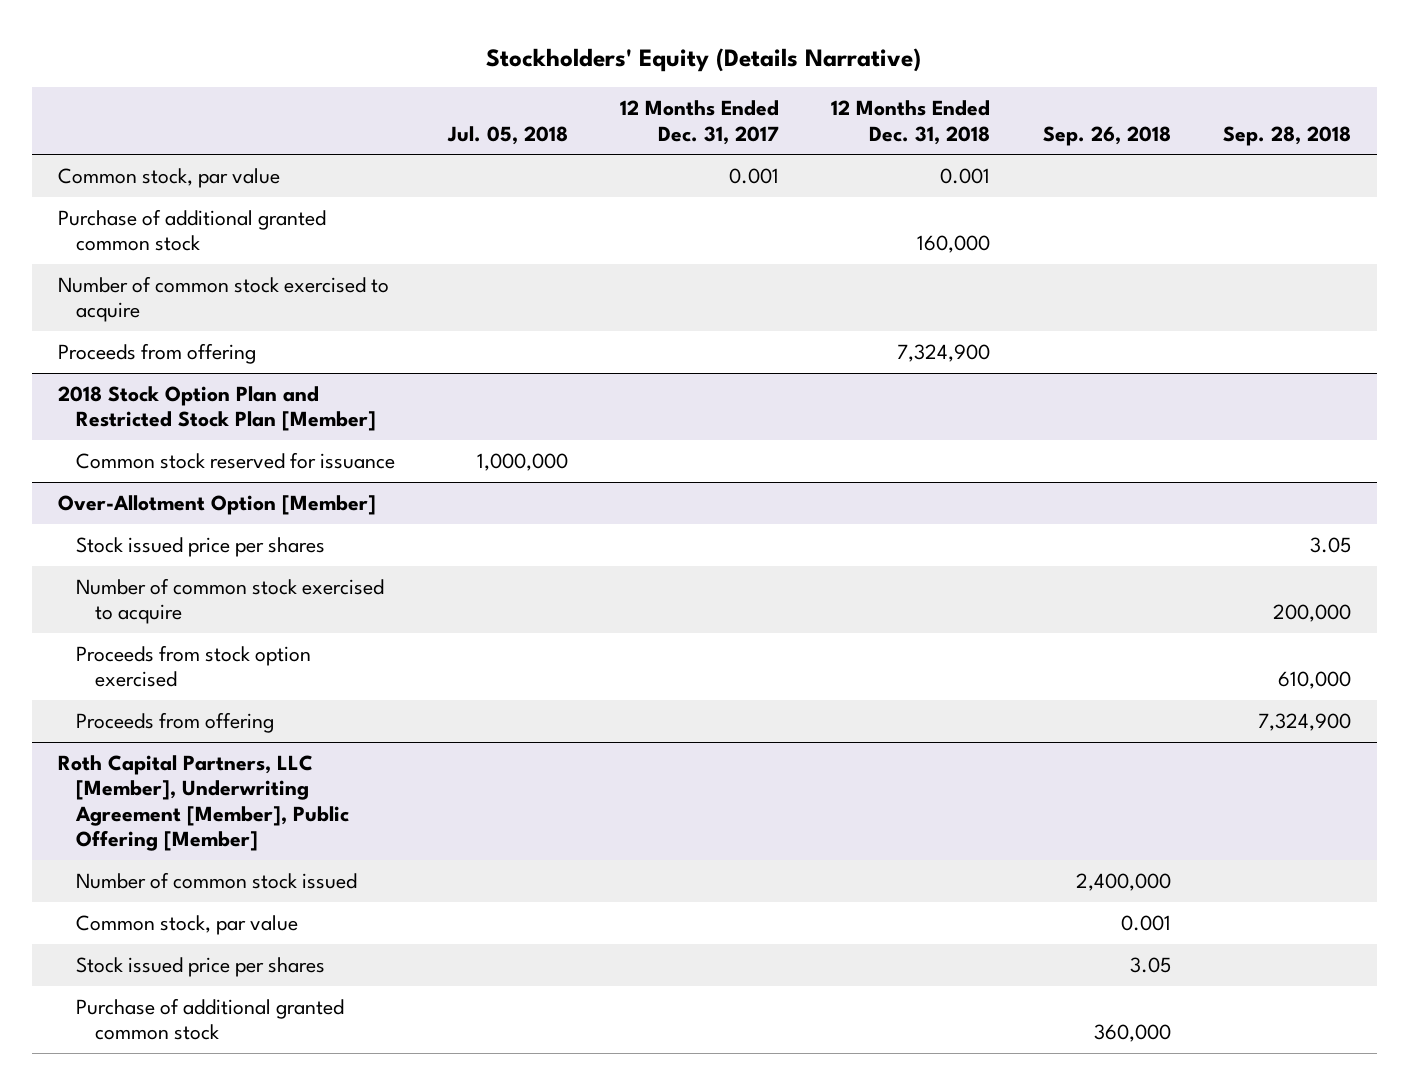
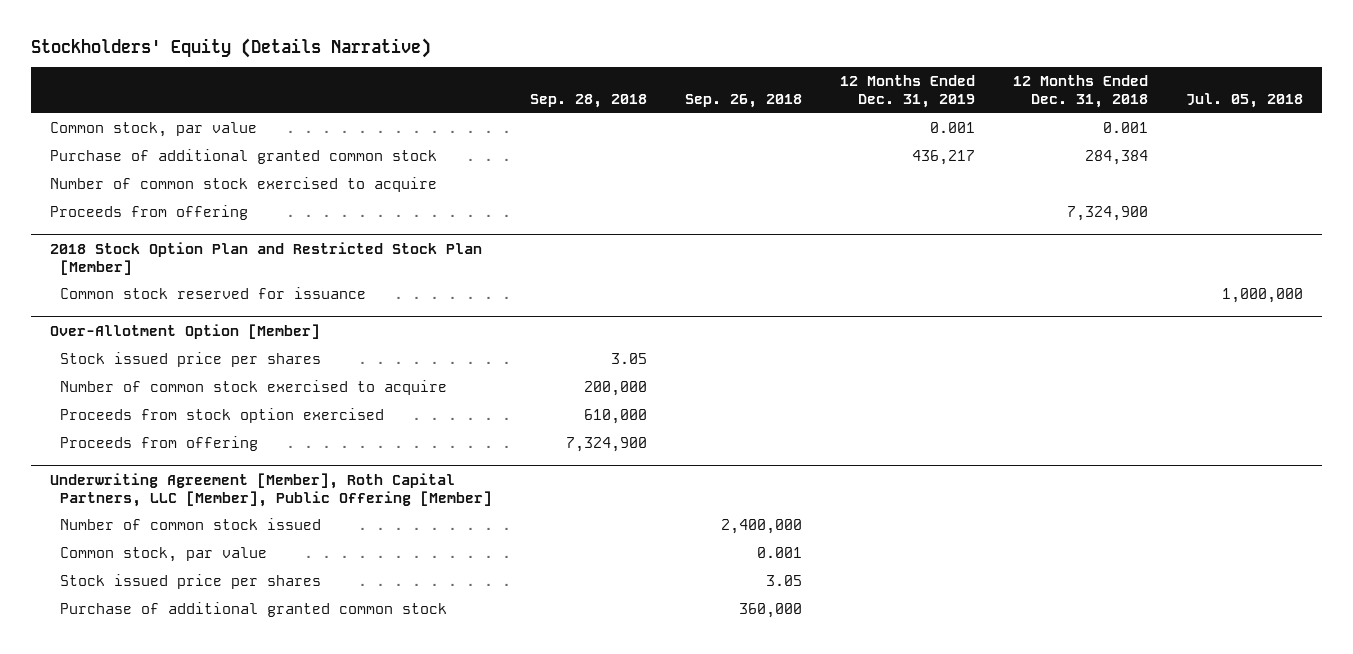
[620,100,780,145] 12 Months Ended Dec. 31, 2017 -> none
none -> [839,75,975,108] 12 Months Ended Dec. 31, 2019
[917,235,991,254] 160,000 -> [1084,149,1148,165] 284,384
[58,755,350,852] Roth Capital Partners, LLC [Member], Underwriting Agreement [Member], Public Offering [Member] -> [49,472,492,507] Underwriting Agreement [Member], Roth Capital Partners, LLC [Member], Public Offering [Member]

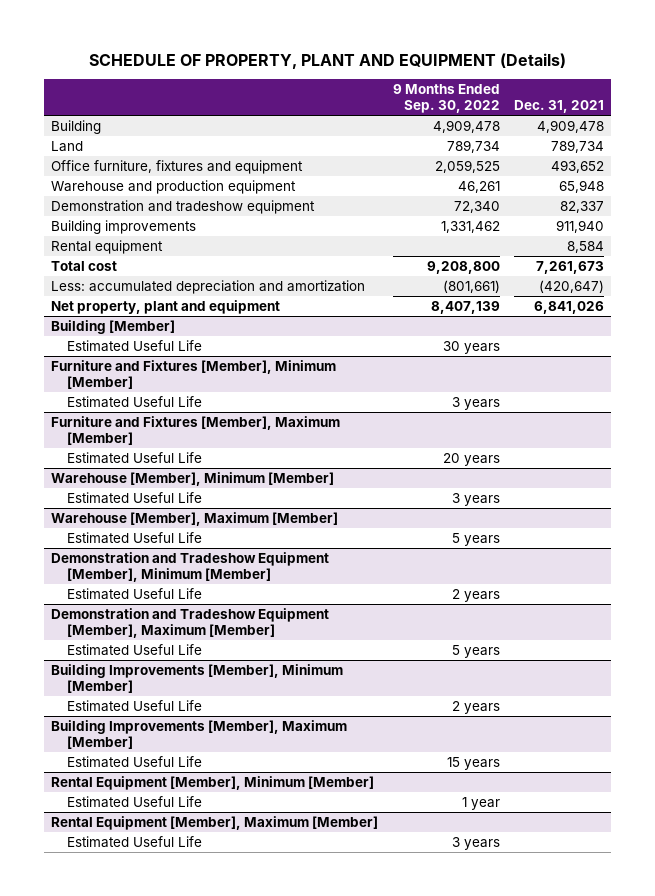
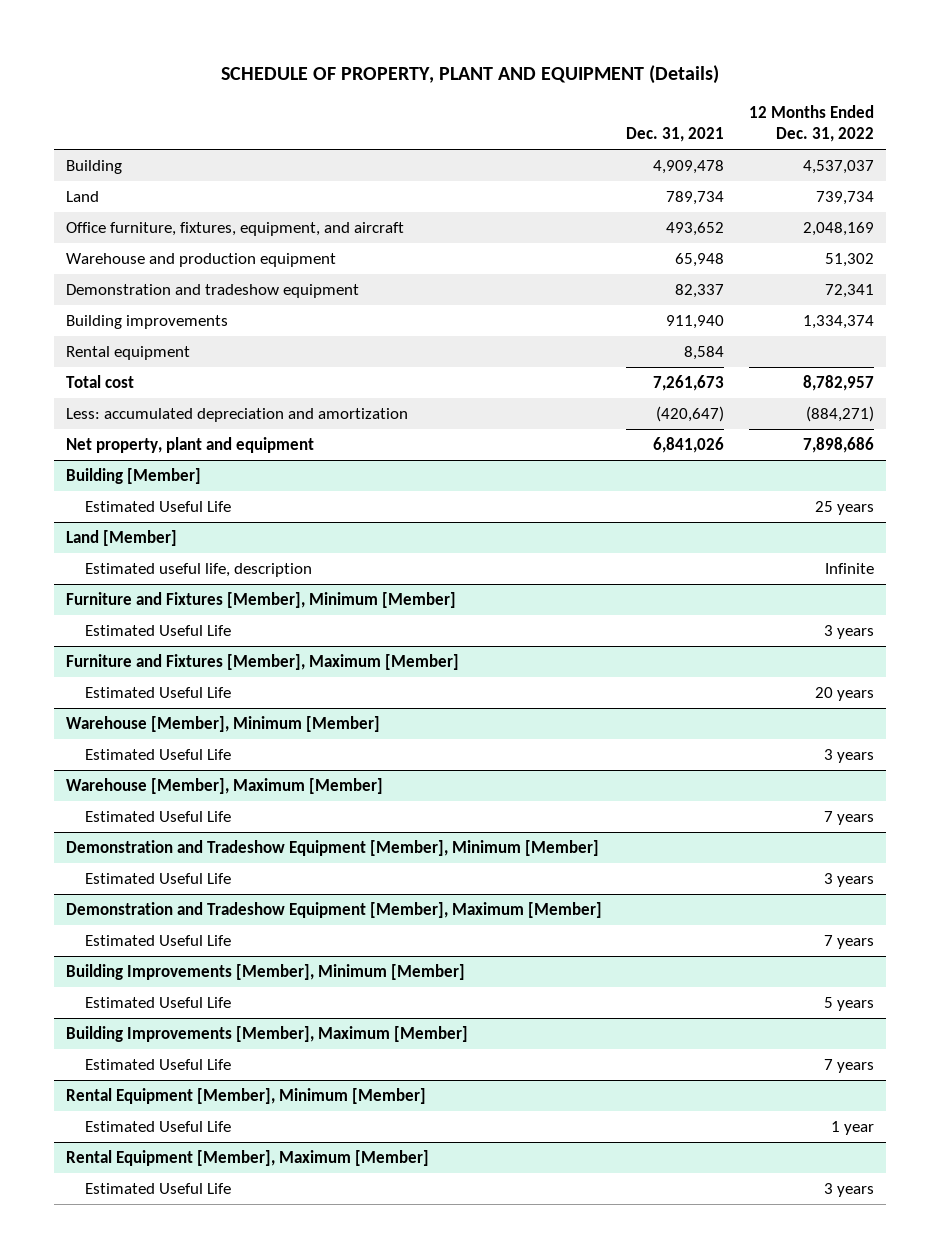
[392,84,500,114] 9 Months Ended Sep. 30, 2022 -> none
none -> [748,104,874,142] 12 Months Ended Dec. 31, 2022
[51,160,304,175] Office furniture, fixtures and equipment -> [65,222,404,237] Office furniture, fixtures, equipment, and aircraft
none -> [65,530,177,547] Land [Member]
none -> [85,563,313,578] Estimated useful life, description

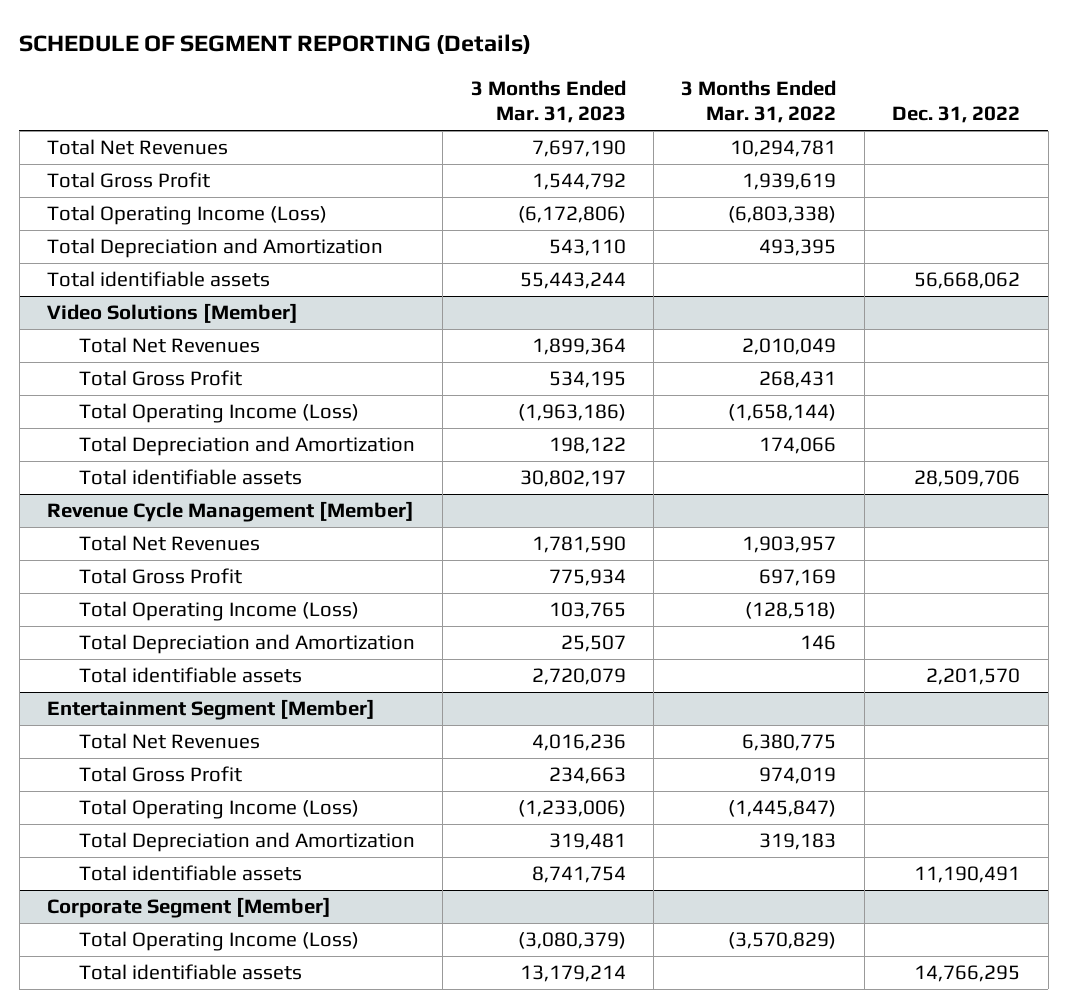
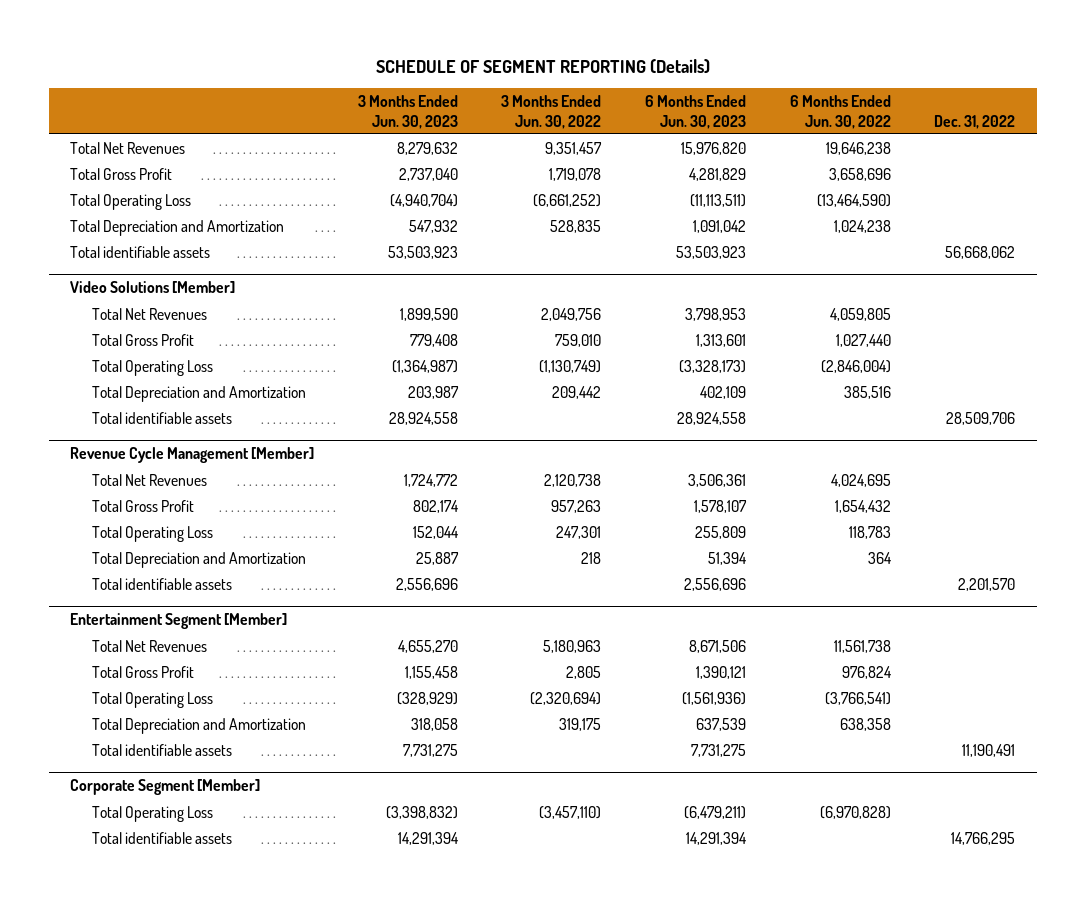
[470,79,626,124] 3 Months Ended Mar. 31, 2023 -> none
[681,79,837,124] 3 Months Ended Mar. 31, 2022 -> none
none -> [357,95,458,129] 3 Months Ended Jun. 30, 2023
none -> [501,95,602,129] 3 Months Ended Jun. 30, 2022
none -> [644,95,746,129] 6 Months Ended Jun. 30, 2023
none -> [789,95,891,129] 6 Months Ended Jun. 30, 2022
[47,205,328,226] Total Operating Income (Loss) -> [70,193,192,210] Total Operating Loss
[78,403,359,424] Total Operating Income (Loss) -> [92,359,214,376] Total Operating Loss
[78,601,359,622] Total Operating Income (Loss) -> [92,525,214,542] Total Operating Loss
[78,799,359,820] Total Operating Income (Loss) -> [92,691,214,708] Total Operating Loss
[78,931,359,952] Total Operating Income (Loss) -> [92,805,214,822] Total Operating Loss

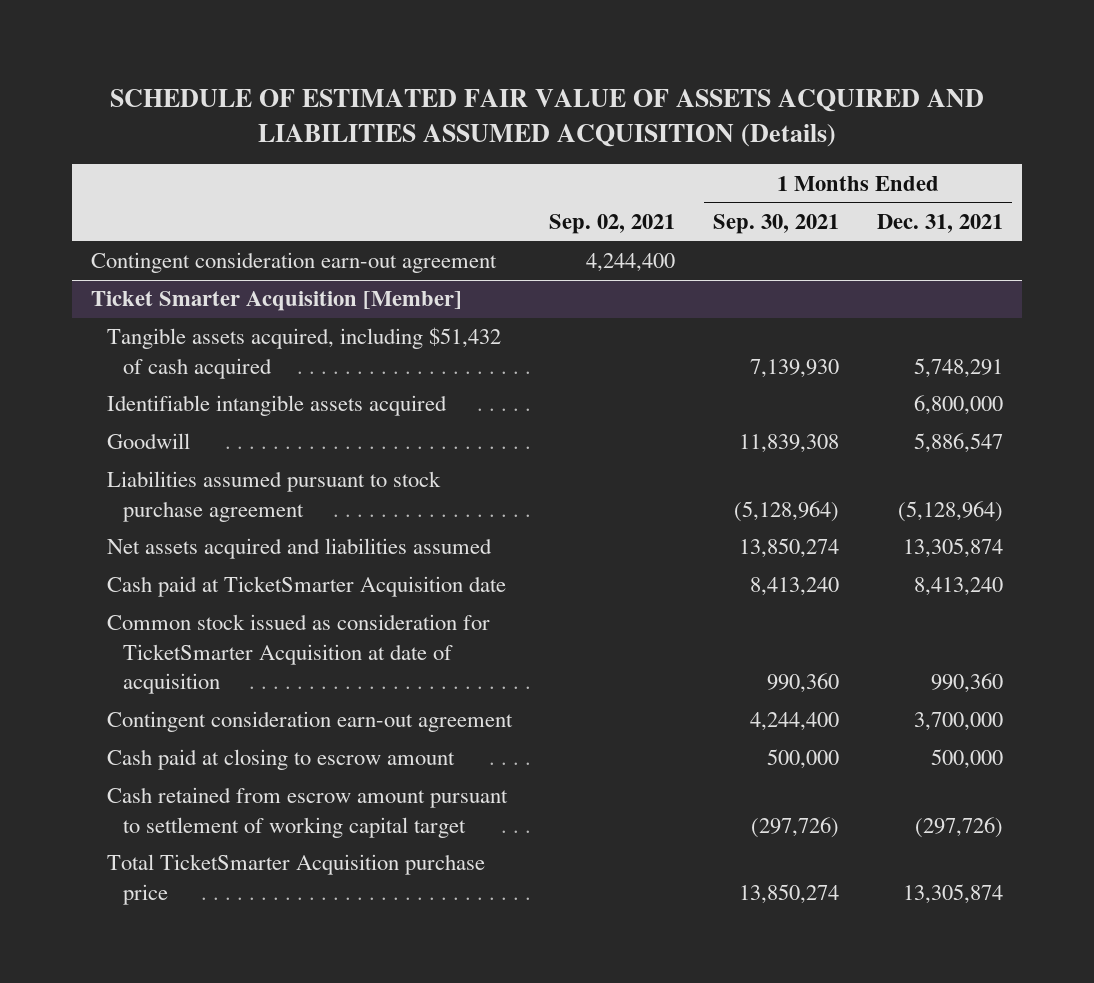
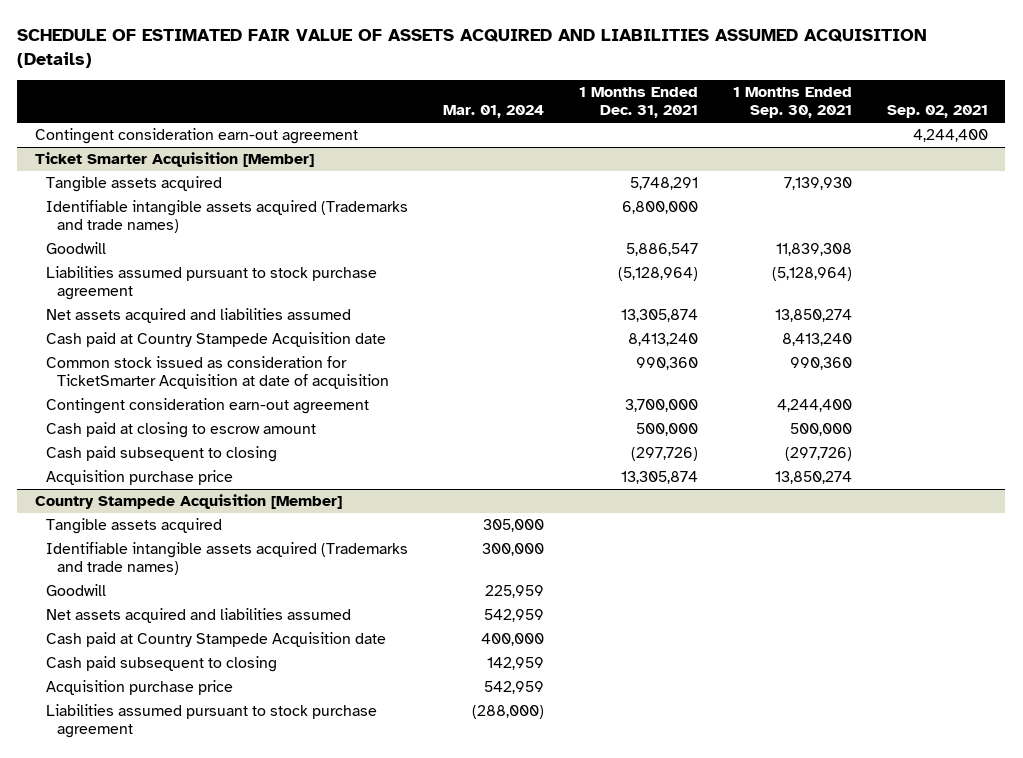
none -> [442,105,544,119] Mar. 01, 2024
[106,327,501,379] Tangible assets acquired, including $51,432 of cash acquired -> [46,176,223,193] Tangible assets acquired
[106,395,447,417] Identifiable intangible assets acquired -> [46,200,409,233] Identifiable intangible assets acquired (Trademarks and trade names)
[106,576,506,598] Cash paid at TicketSmarter Acquisition date -> [46,332,387,348] Cash paid at Country Stampede Acquisition date
[106,787,508,838] Cash retained from escrow amount pursuant to settlement of working capital target -> [46,446,278,463] Cash paid subsequent to closing
[106,854,485,905] Total TicketSmarter Acquisition purchase price -> [46,470,234,486] Acquisition purchase price
none -> [34,494,342,510] Country Stampede Acquisition [Member]
none -> [46,518,223,535] Tangible assets acquired
none -> [46,542,409,575] Identifiable intangible assets acquired (Trademarks and trade names)
none -> [46,584,107,597] Goodwill
none -> [46,608,352,624] Net assets acquired and liabilities assumed
none -> [46,632,387,648] Cash paid at Country Stampede Acquisition date
none -> [46,656,278,673] Cash paid subsequent to closing
none -> [46,680,234,696] Acquisition purchase price
none -> [46,704,378,738] Liabilities assumed pursuant to stock purchase agreement

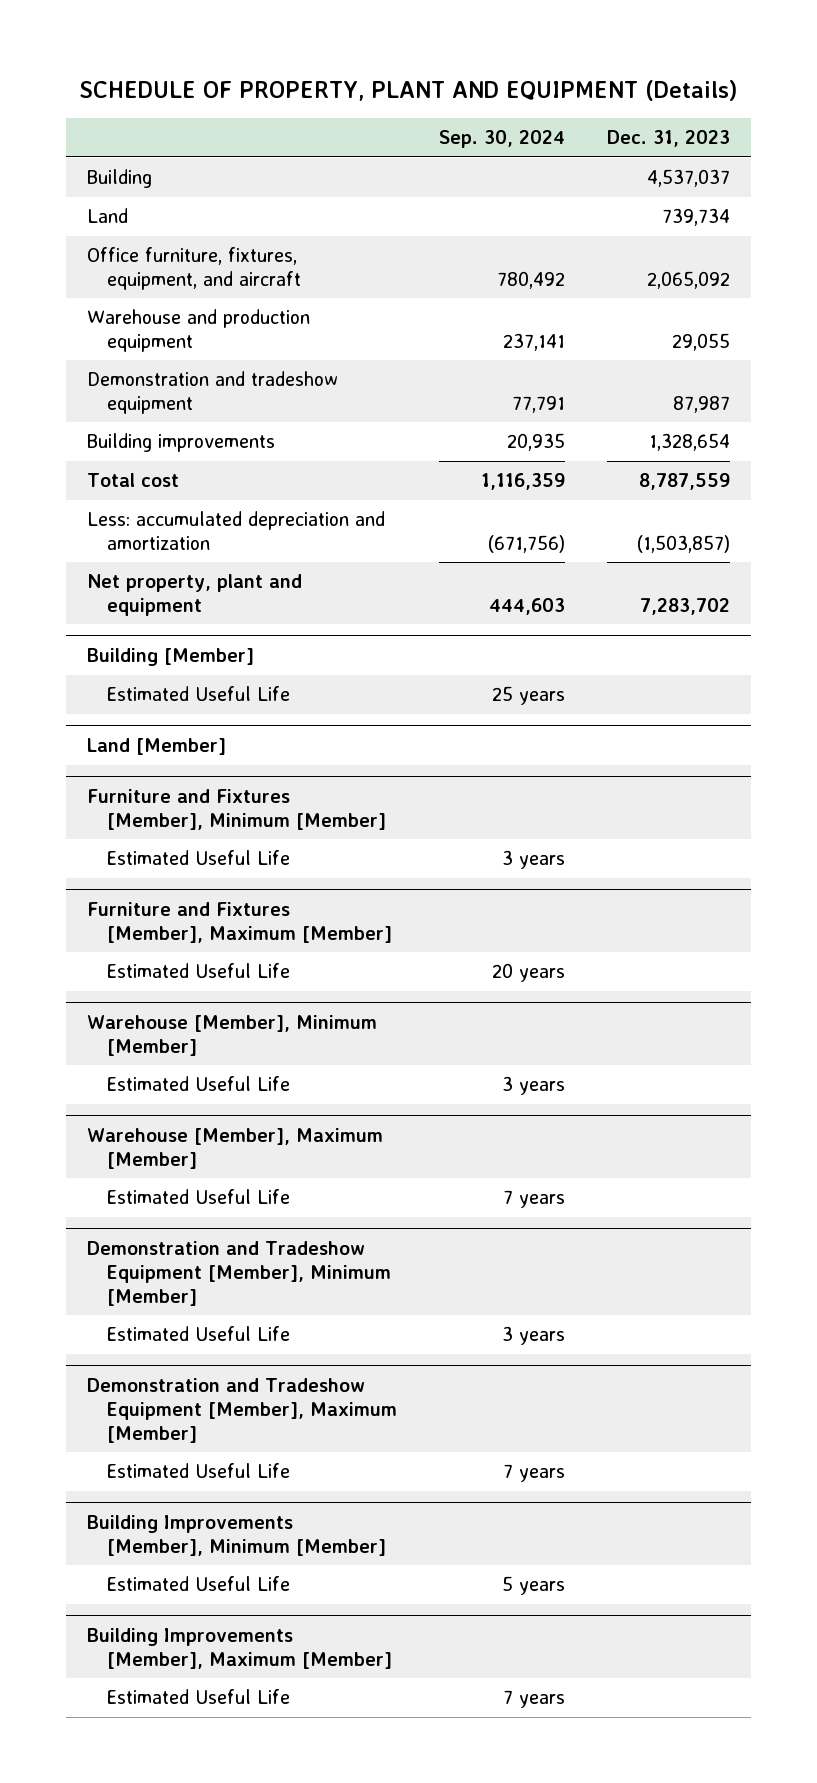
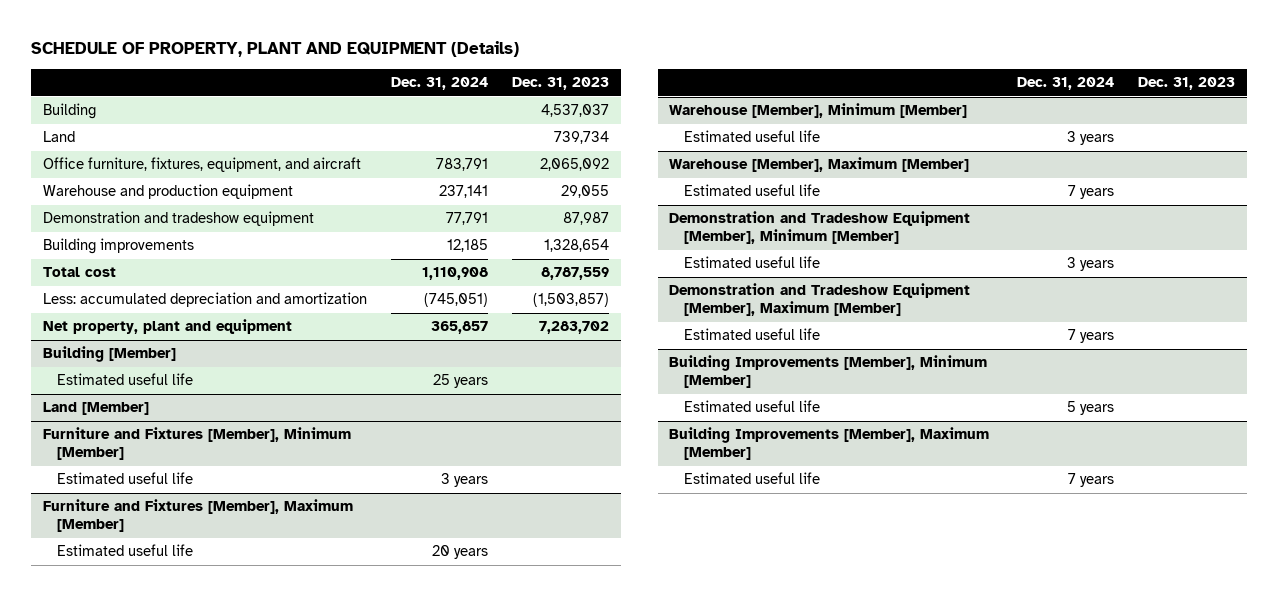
[438,130,565,149] Sep. 30, 2024 -> none
none -> [390,77,488,91] Dec. 31, 2024
[106,686,290,702] Estimated Useful Life -> [57,373,194,386] Estimated useful life
[106,850,290,866] Estimated Useful Life -> [57,472,194,485] Estimated useful life
[106,963,290,979] Estimated Useful Life -> [57,544,194,557] Estimated useful life
[106,1076,290,1092] Estimated Useful Life -> [683,130,820,143] Estimated useful life
[106,1189,290,1205] Estimated Useful Life -> [683,184,820,197] Estimated useful life
[106,1326,290,1342] Estimated Useful Life -> [683,256,820,269] Estimated useful life
[106,1463,290,1479] Estimated Useful Life -> [683,328,820,341] Estimated useful life
[106,1576,290,1592] Estimated Useful Life -> [683,400,820,413] Estimated useful life
[106,1689,290,1705] Estimated Useful Life -> [683,472,820,485] Estimated useful life

